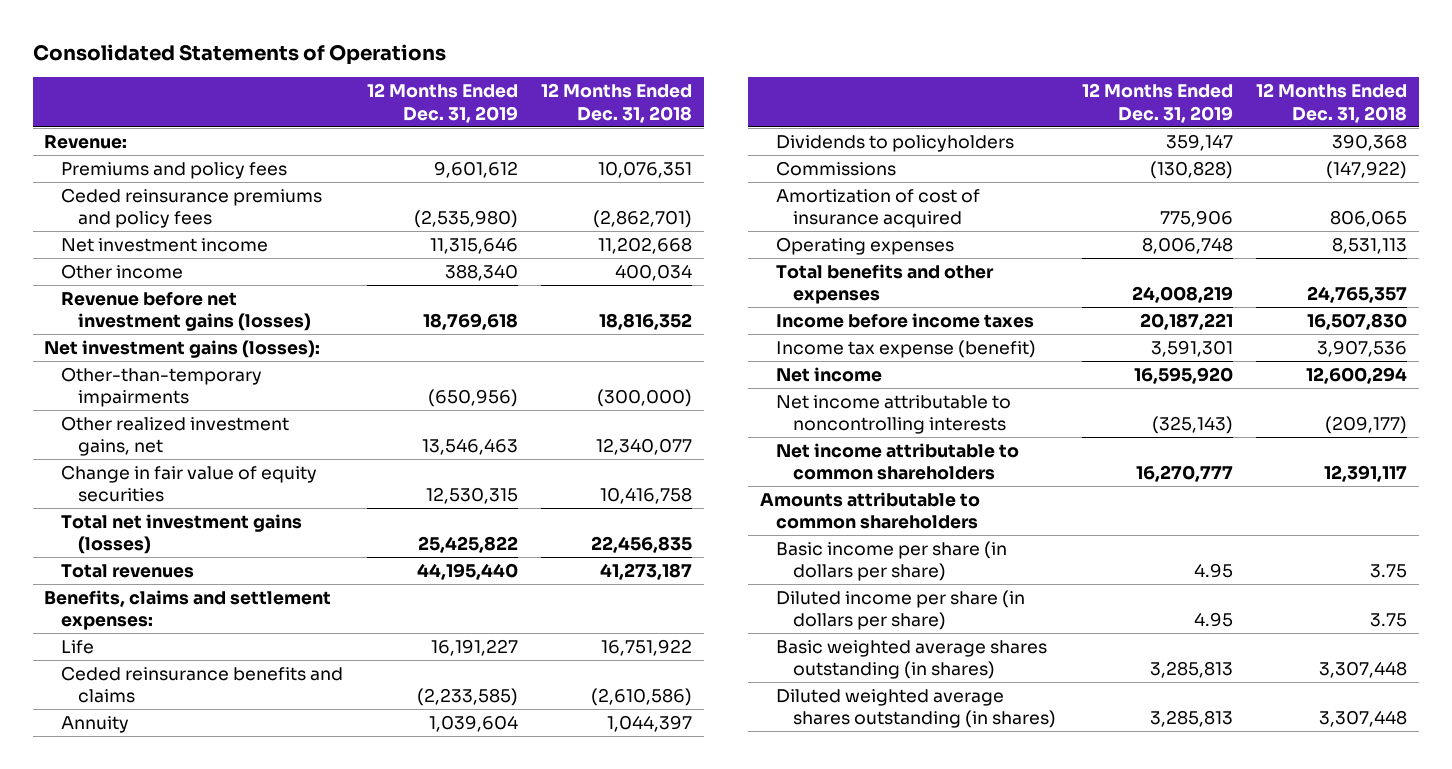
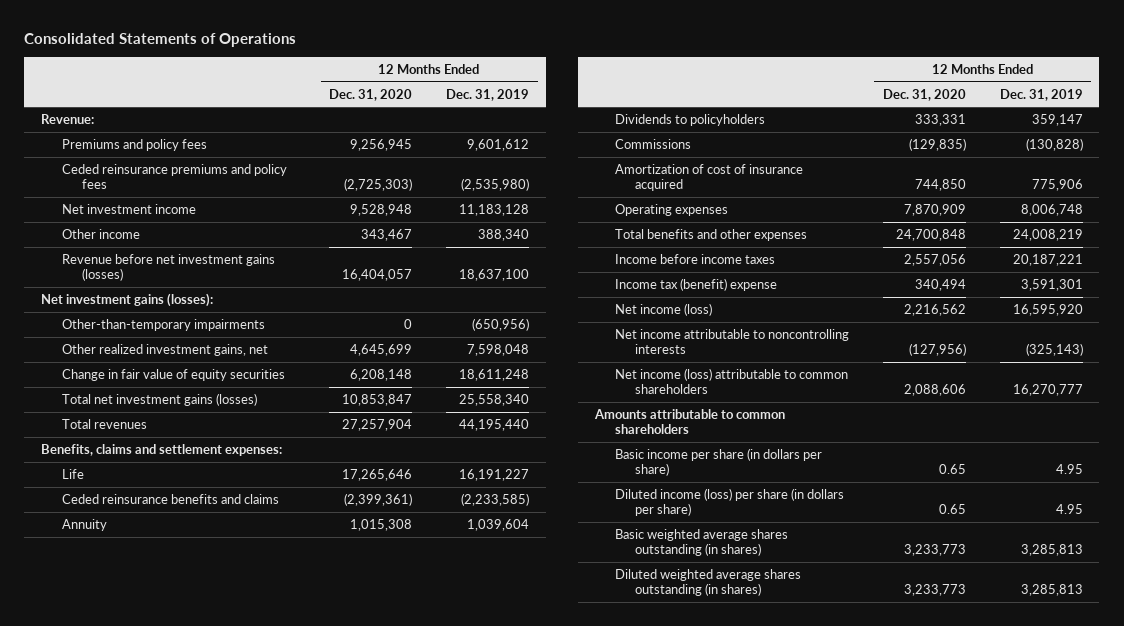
[541,83,693,123] 12 Months Ended Dec. 31, 2018 -> none
none -> [329,88,413,101] Dec. 31, 2020
[429,236,518,254] 11,315,646 -> [459,203,530,216] 11,183,128
[422,313,518,331] 18,769,618 -> [459,268,530,281] 18,637,100
[421,438,518,456] 13,546,463 -> [467,343,530,356] 7,598,048
[425,487,518,505] 12,530,315 -> [459,368,530,381] 18,611,248
[417,536,518,554] 25,425,822 -> [459,393,530,406] 25,558,340
[776,339,1037,358] Income tax expense (benefit) -> [615,277,778,291] Income tax (benefit) expense
[776,366,883,382] Net income -> [615,302,713,316] Net income (loss)
[776,442,1020,481] Net income attributable to common shareholders -> [615,367,849,394] Net income (loss) attributable to common shareholders
[776,589,1026,631] Diluted income per share (in dollars per share) -> [615,487,845,516] Diluted income (loss) per share (in dollars per share)

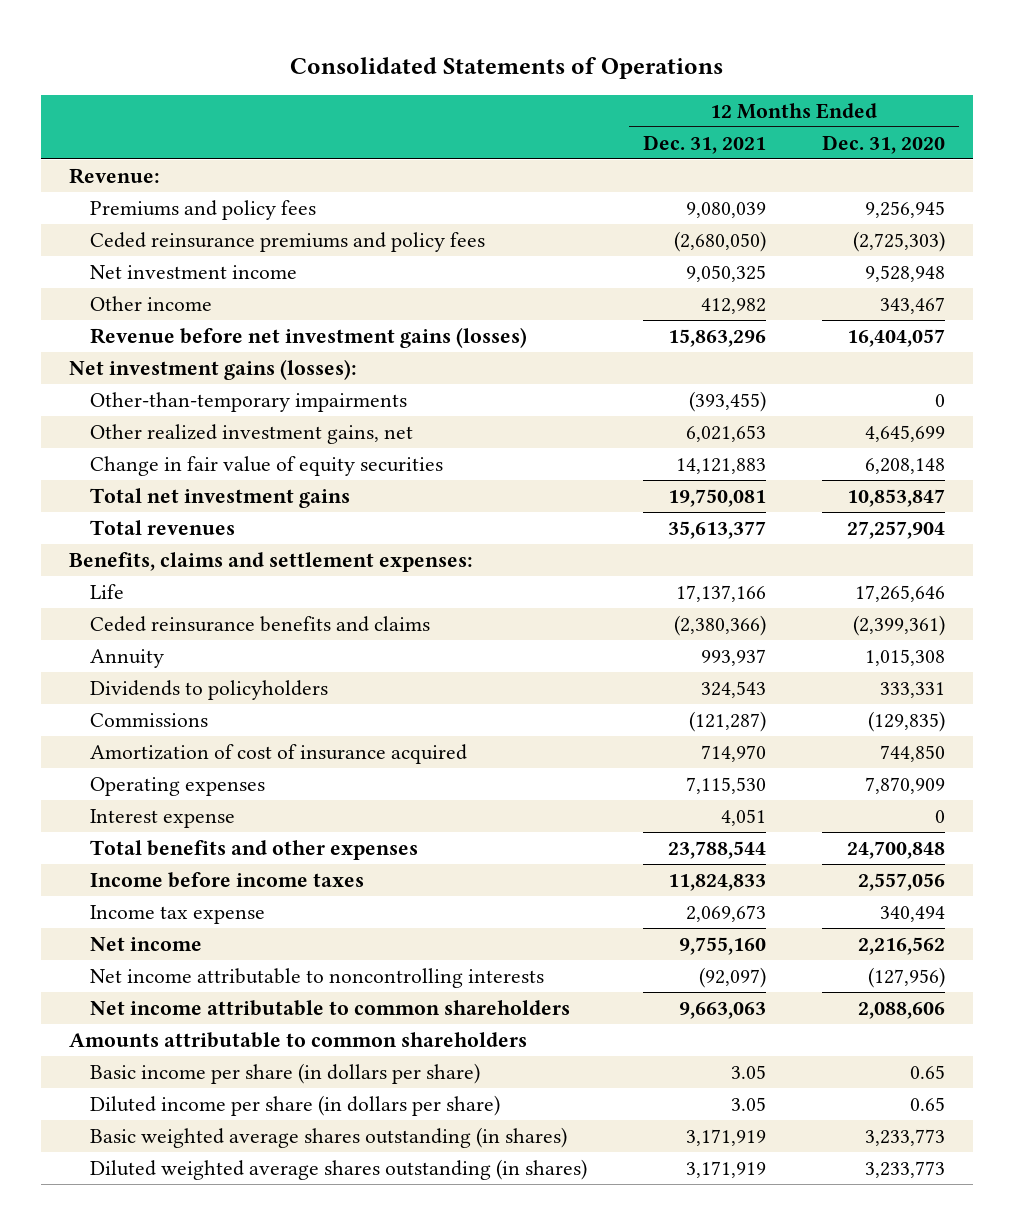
[446,88,530,101] Dec. 31, 2019 -> none
none -> [642,134,766,154] Dec. 31, 2021
[61,392,257,406] Total net investment gains (losses) -> [90,487,351,508] Total net investment gains
none -> [90,808,236,828] Interest expense
[615,277,778,291] Income tax (benefit) expense -> [90,904,266,924] Income tax expense
[615,302,713,316] Net income (loss) -> [90,936,203,951] Net income
[615,367,849,394] Net income (loss) attributable to common shareholders -> [90,999,571,1016] Net income attributable to common shareholders
[615,487,845,516] Diluted income (loss) per share (in dollars per share) -> [90,1094,501,1116] Diluted income per share (in dollars per share)

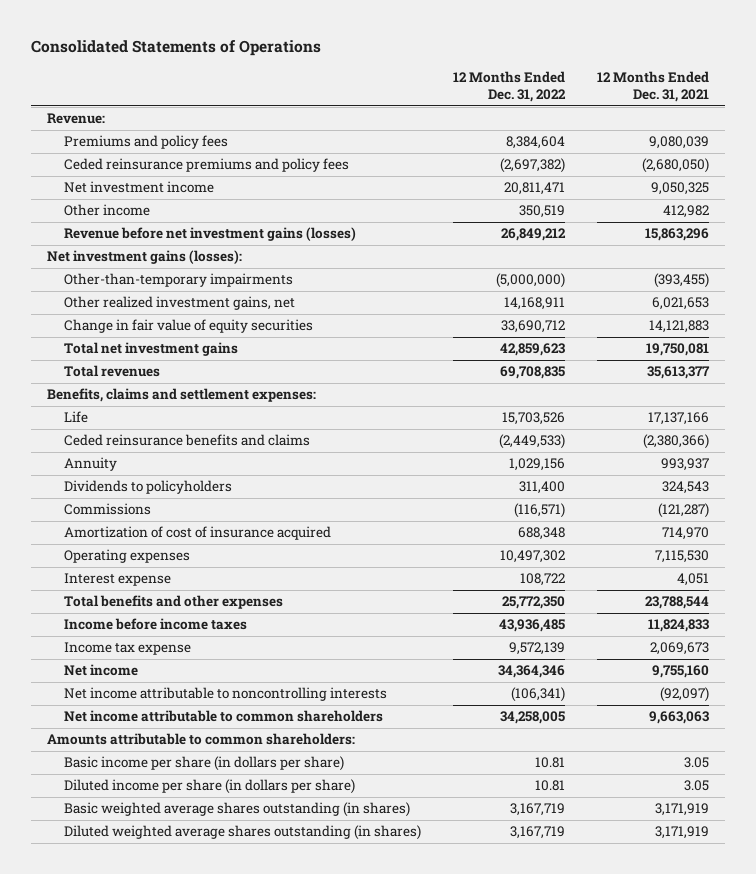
[821,134,945,154] Dec. 31, 2020 -> none
none -> [452,70,566,102] 12 Months Ended Dec. 31, 2022
[68,1031,527,1048] Amounts attributable to common shareholders -> [47,733,356,746] Amounts attributable to common shareholders:

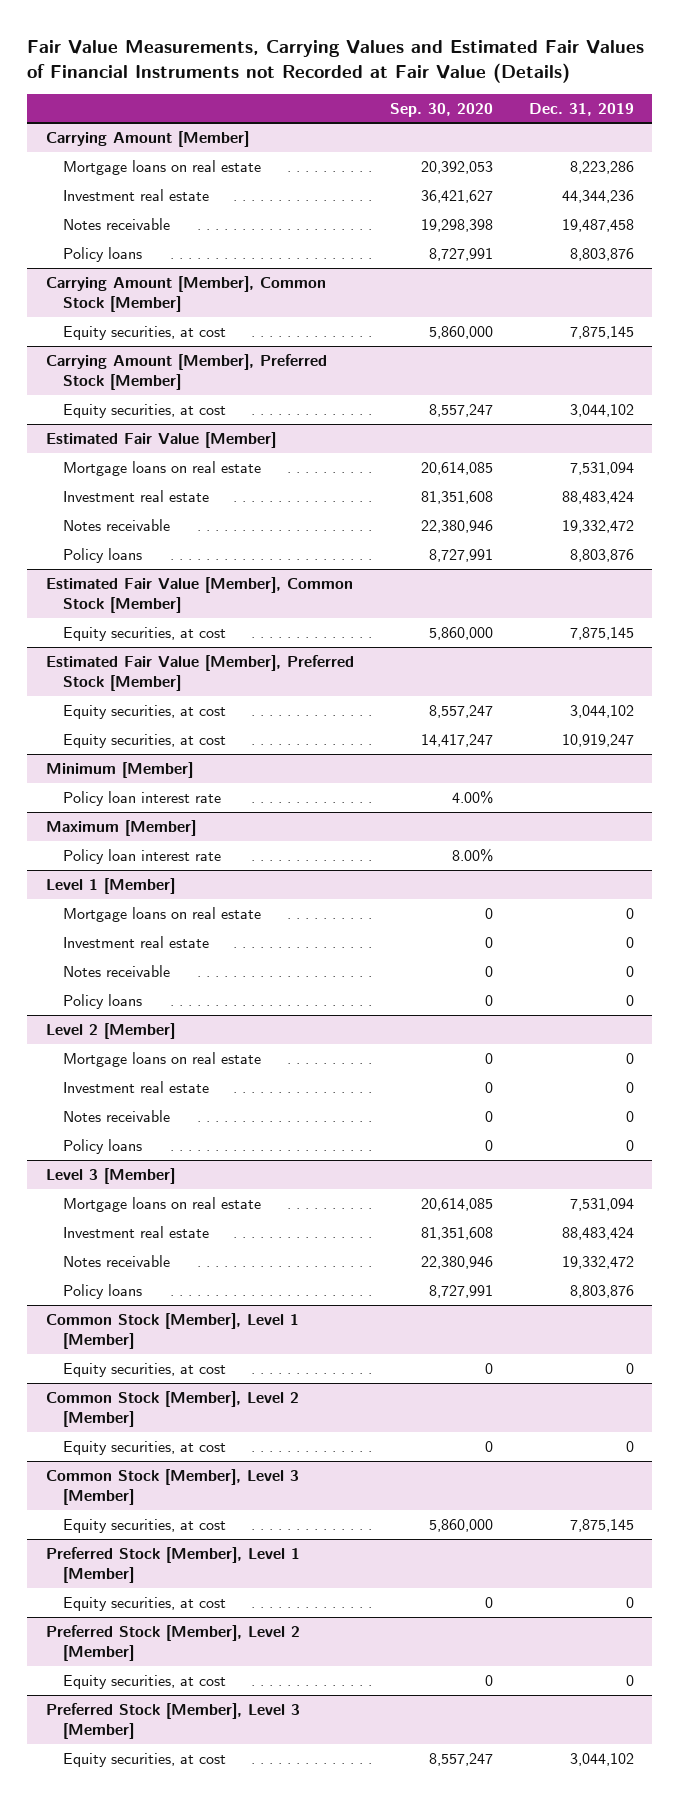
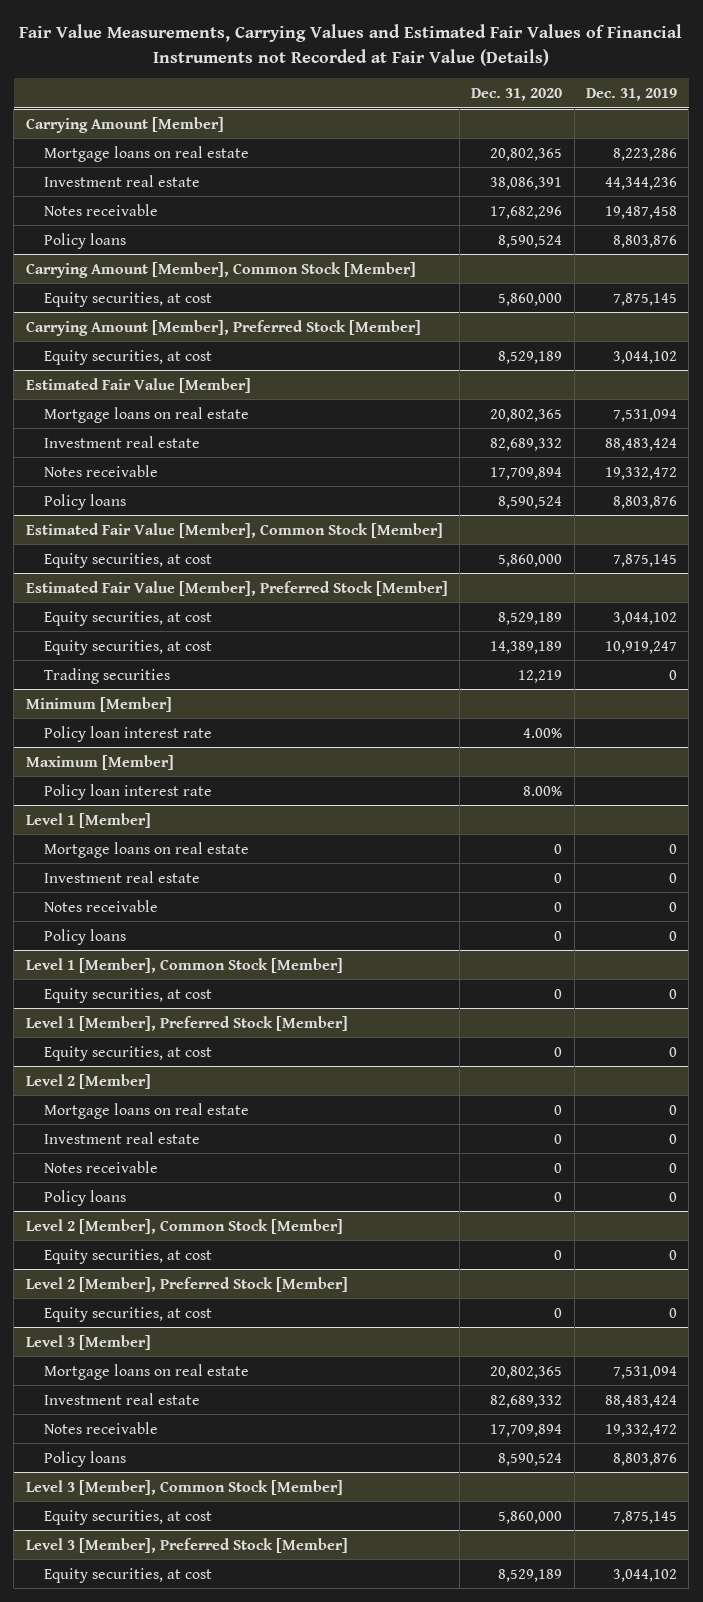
[389,102,493,117] Sep. 30, 2020 -> none
none -> [471,87,563,101] Dec. 31, 2020
none -> [43,667,170,684] Trading securities
none -> [25,957,343,973] Level 1 [Member], Common Stock [Member]
none -> [43,987,212,1003] Equity securities, at cost
none -> [25,1015,348,1031] Level 1 [Member], Preferred Stock [Member]
none -> [43,1045,212,1061] Equity securities, at cost
none -> [25,1218,343,1234] Level 2 [Member], Common Stock [Member]
none -> [43,1248,212,1264] Equity securities, at cost
none -> [25,1276,348,1292] Level 2 [Member], Preferred Stock [Member]
none -> [43,1306,212,1322] Equity securities, at cost
[45,1312,299,1350] Common Stock [Member], Level 1 [Member] -> none
[62,1362,226,1377] Equity securities, at cost -> none
[45,1390,299,1428] Common Stock [Member], Level 2 [Member] -> none
[62,1440,226,1455] Equity securities, at cost -> none
[45,1468,299,1506] Common Stock [Member], Level 3 [Member] -> [25,1479,343,1495] Level 3 [Member], Common Stock [Member]
[45,1546,300,1584] Preferred Stock [Member], Level 1 [Member] -> none
[62,1596,226,1611] Equity securities, at cost -> none
[45,1624,300,1662] Preferred Stock [Member], Level 2 [Member] -> none
[62,1674,226,1689] Equity securities, at cost -> none
[45,1702,300,1740] Preferred Stock [Member], Level 3 [Member] -> [25,1537,348,1553] Level 3 [Member], Preferred Stock [Member]

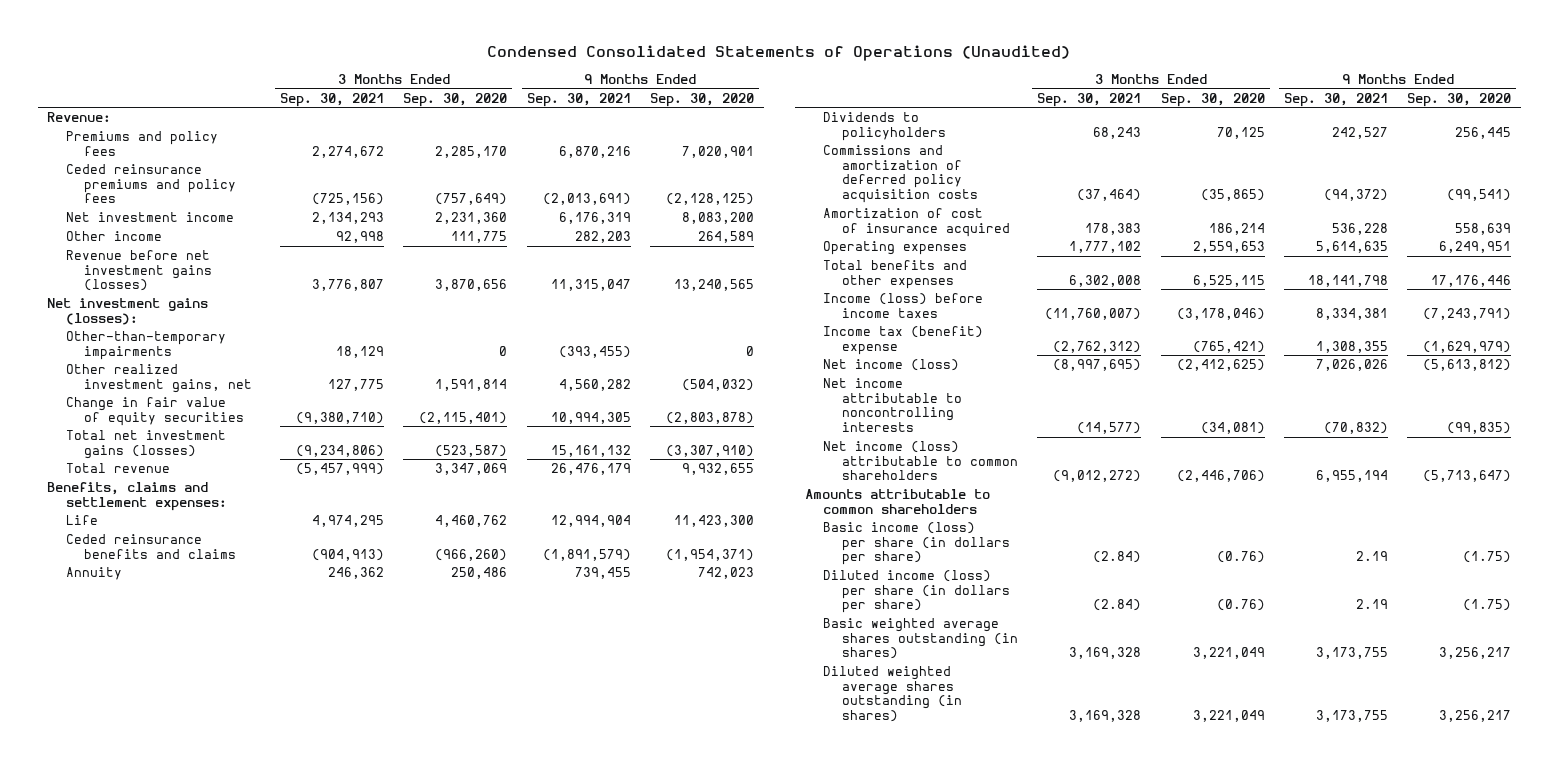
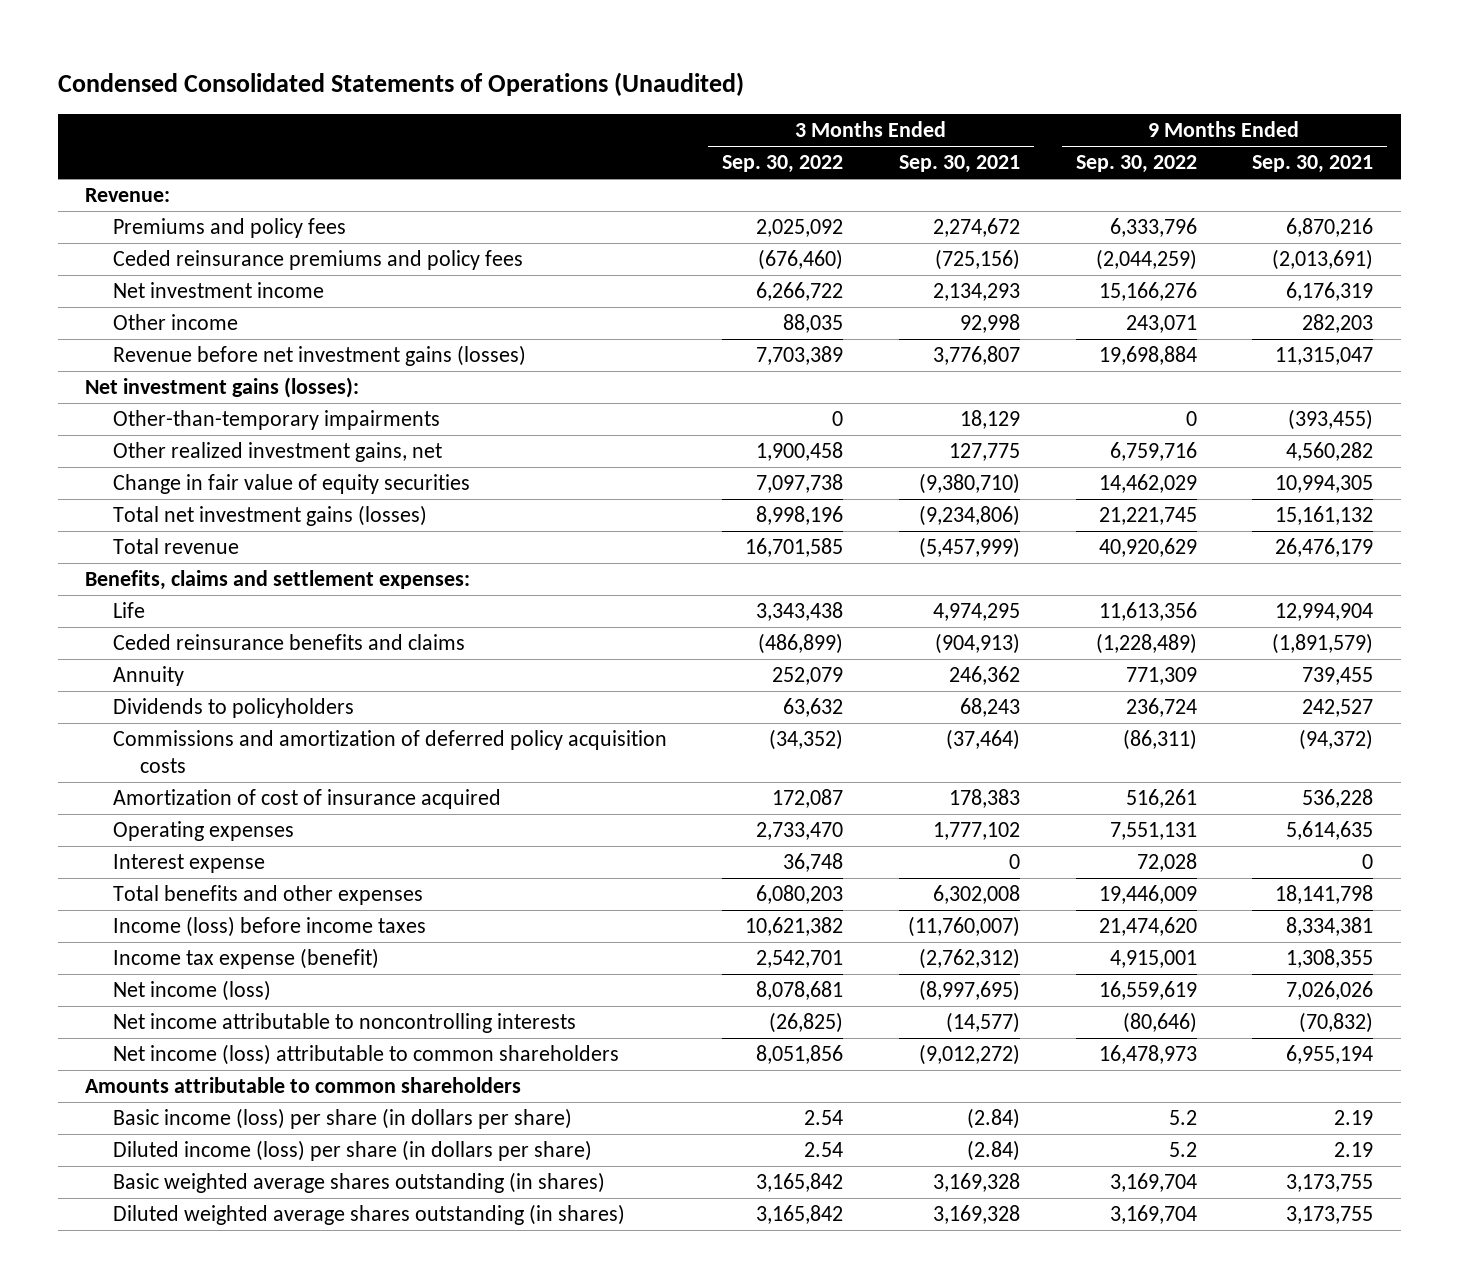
[403,92,508,107] Sep. 30, 2020 -> none
[649,92,754,107] Sep. 30, 2020 -> none
none -> [722,155,844,174] Sep. 30, 2022
none -> [1075,155,1197,174] Sep. 30, 2022
none -> [112,854,265,874] Interest expense
[823,326,984,355] Income tax (benefit) expense -> [112,948,379,970] Income tax expense (benefit)

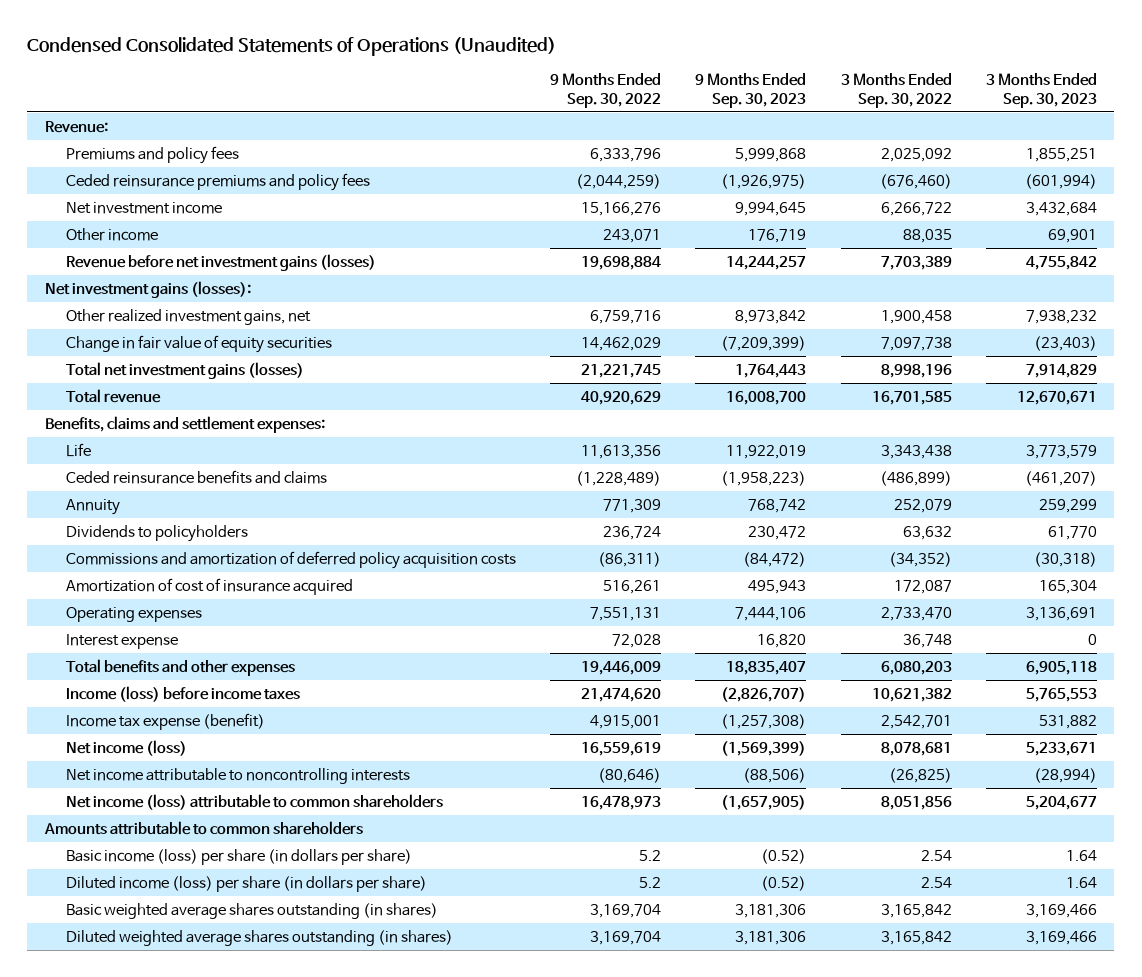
[898,155,1020,174] Sep. 30, 2021 -> none
[1252,155,1374,174] Sep. 30, 2021 -> none
none -> [695,72,807,108] 9 Months Ended Sep. 30, 2023
none -> [985,72,1097,108] 3 Months Ended Sep. 30, 2023
[112,410,440,431] Other-than-temporary impairments -> none

